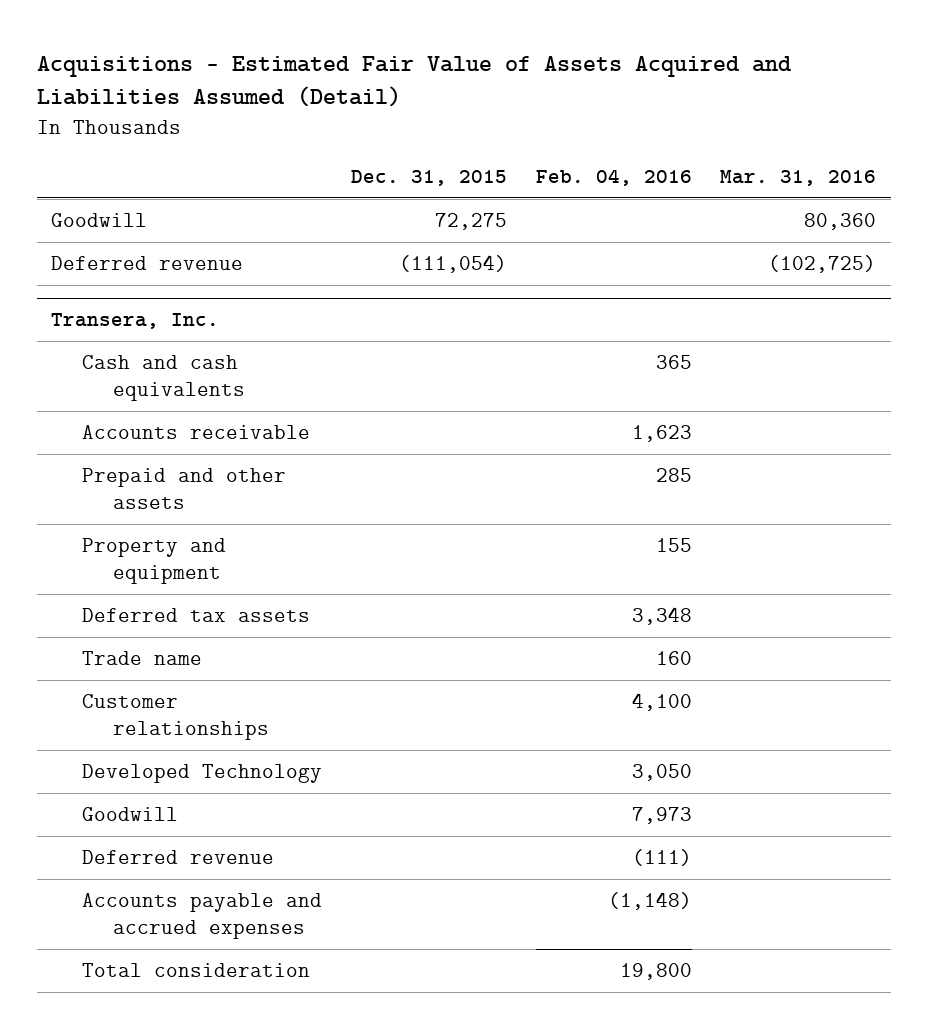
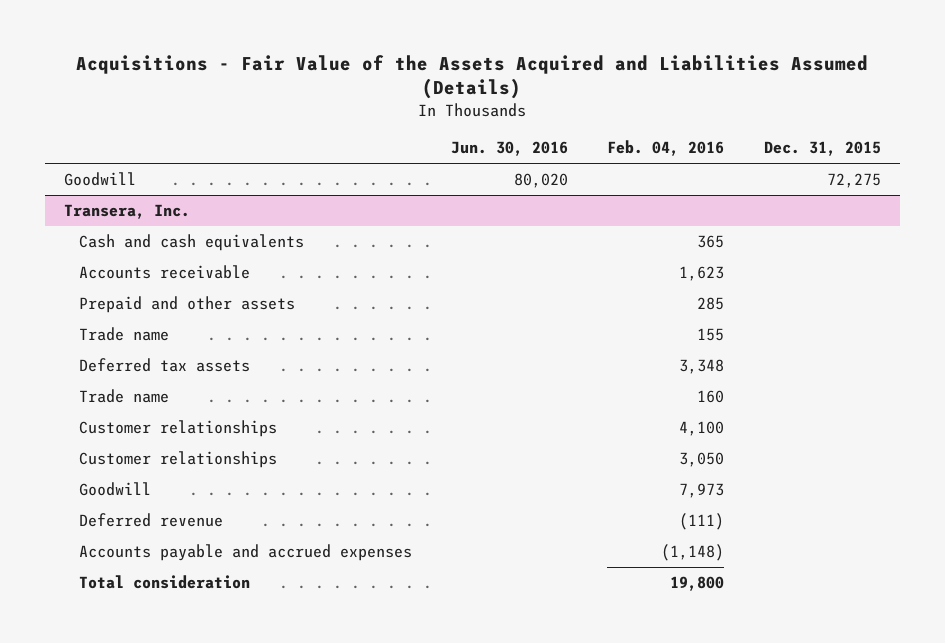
[36,55,792,108] Acquisitions - Estimated Fair Value of Assets Acquired and Liabilities Assumed (Detail) -> [76,54,869,100] Acquisitions - Fair Value of the Assets Acquired and Liabilities Assumed (Details)
[720,170,877,187] Mar. 31, 2016 -> none
none -> [451,141,569,157] Jun. 30, 2016
[51,255,244,270] Deferred revenue -> none
[81,537,226,584] Property and equipment -> [79,327,170,342] Trade name
[81,763,322,783] Developed Technology -> [79,451,278,469] Customer relationships

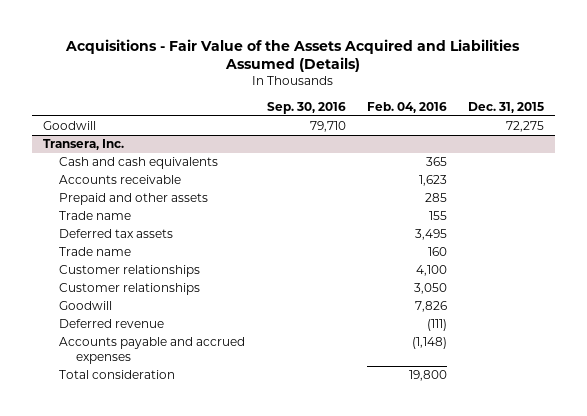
[451,141,569,157] Jun. 30, 2016 -> none
none -> [266,101,346,114] Sep. 30, 2016
[679,359,725,375] 3,348 -> [414,229,447,241] 3,495
[679,483,725,499] 7,973 -> [414,301,447,313] 7,826

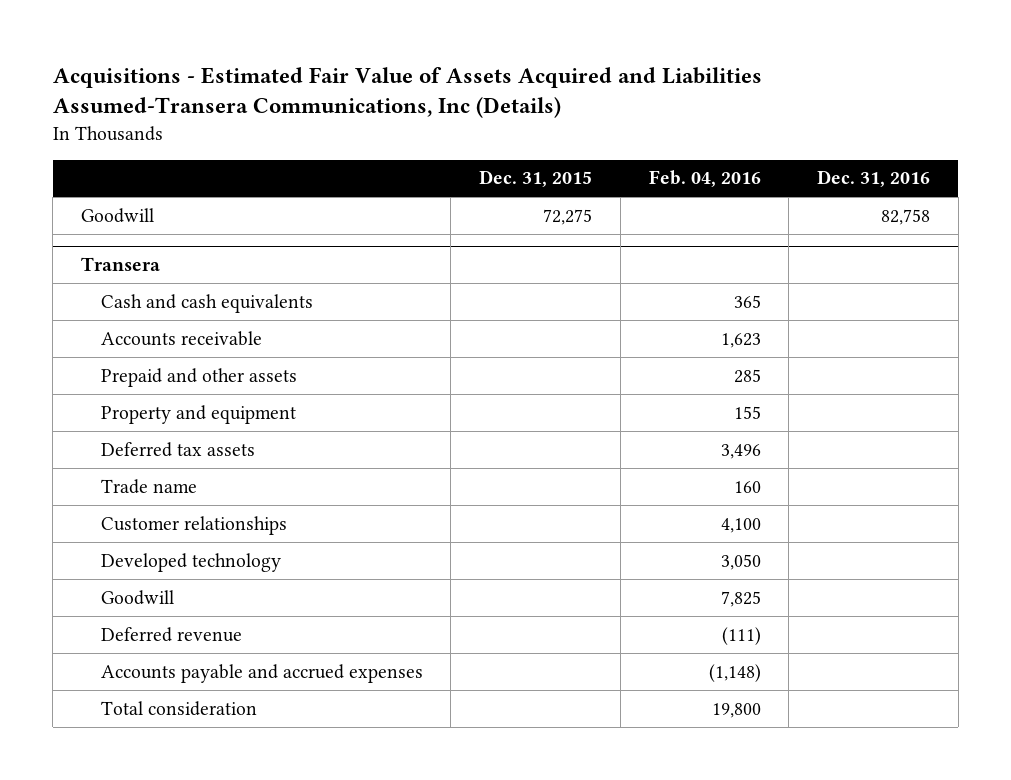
[65,38,521,73] Acquisitions - Fair Value of the Assets Acquired and Liabilities Assumed (Details) -> [52,67,762,119] Acquisitions - Estimated Fair Value of Assets Acquired and Liabilities Assumed-Transera Communications, Inc (Details)
[266,101,346,114] Sep. 30, 2016 -> none
none -> [817,170,931,188] Dec. 31, 2016
[42,139,124,151] Transera, Inc. -> [80,257,160,272] Transera
[59,211,132,221] Trade name -> [100,404,296,424] Property and equipment
[414,229,447,241] 3,495 -> [720,443,761,459] 3,496
[59,283,201,296] Customer relationships -> [100,552,281,572] Developed technology
[414,301,447,313] 7,826 -> [720,590,761,607] 7,825

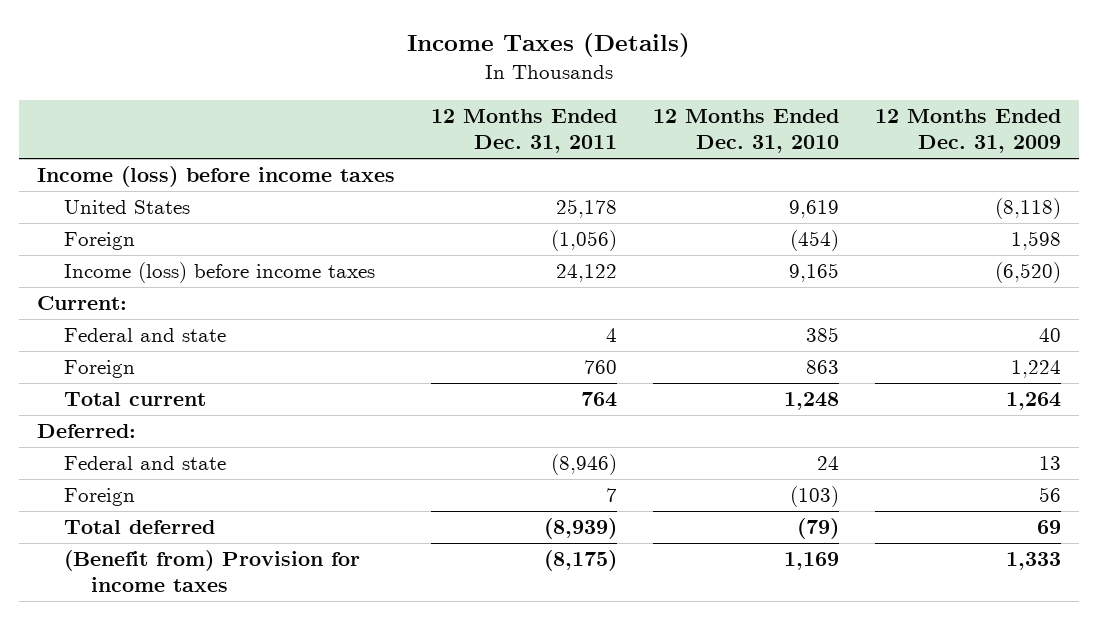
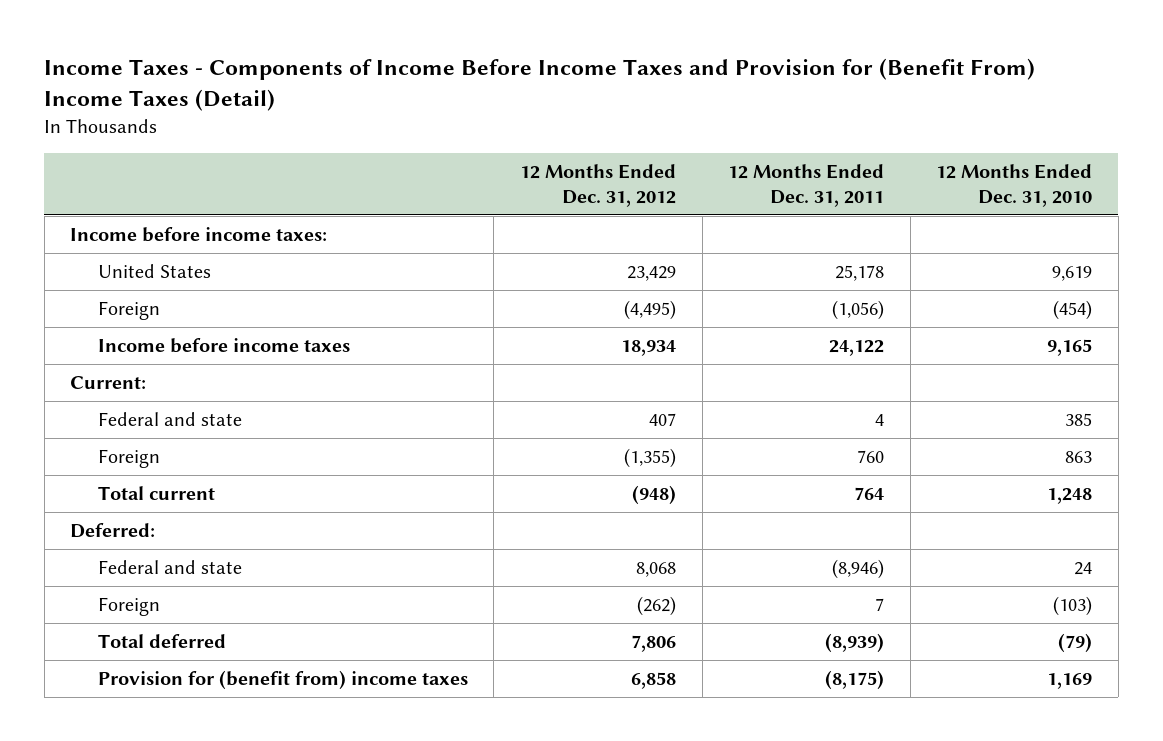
[406,33,690,58] Income Taxes (Details) -> [44,58,1036,112] Income Taxes - Components of Income Before Income Taxes and Provision for (Benefit From) Income Taxes (Detail)
[874,109,1061,154] 12 Months Ended Dec. 31, 2009 -> none
none -> [520,164,677,207] 12 Months Ended Dec. 31, 2012
[36,166,395,188] Income (loss) before income taxes -> [70,226,328,242] Income before income taxes:
[63,262,375,284] Income (loss) before income taxes -> [97,337,350,353] Income before income taxes
[63,550,360,593] (Benefit from) Provision for income taxes -> [97,669,468,690] Provision for (benefit from) income taxes

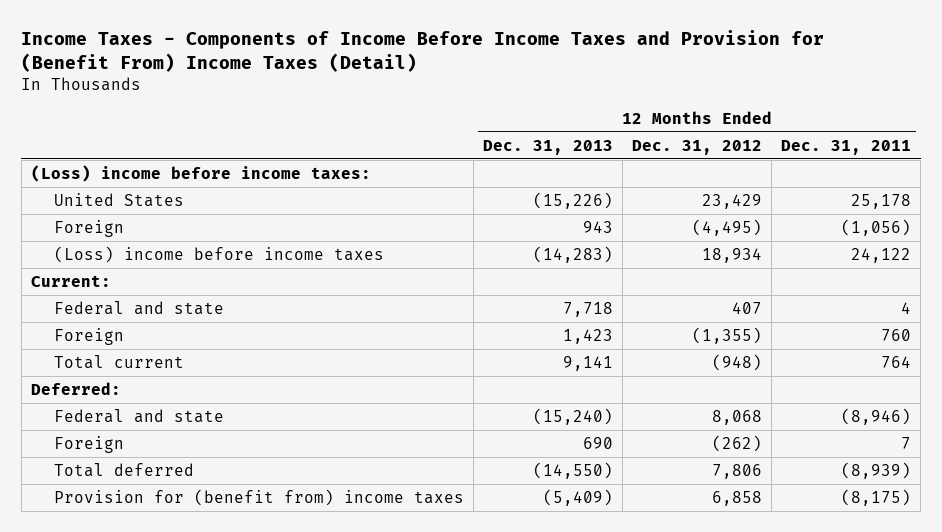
[936,164,1093,207] 12 Months Ended Dec. 31, 2010 -> none
none -> [483,139,614,155] Dec. 31, 2013
[70,226,328,242] Income before income taxes: -> [30,164,371,182] (Loss) income before income taxes:
[97,337,350,353] Income before income taxes -> [54,245,385,263] (Loss) income before income taxes

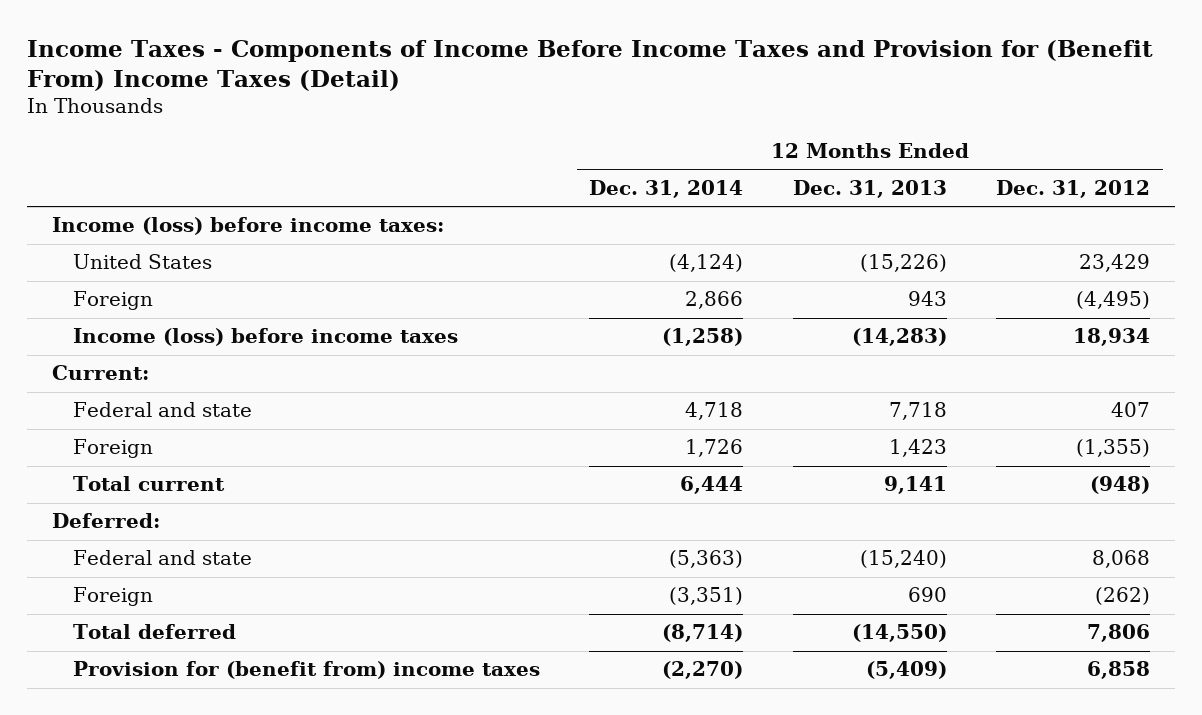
[781,139,912,155] Dec. 31, 2011 -> none
none -> [589,179,744,198] Dec. 31, 2014
[30,164,371,182] (Loss) income before income taxes: -> [51,217,444,236] Income (loss) before income taxes:
[54,245,385,263] (Loss) income before income taxes -> [72,328,458,347] Income (loss) before income taxes

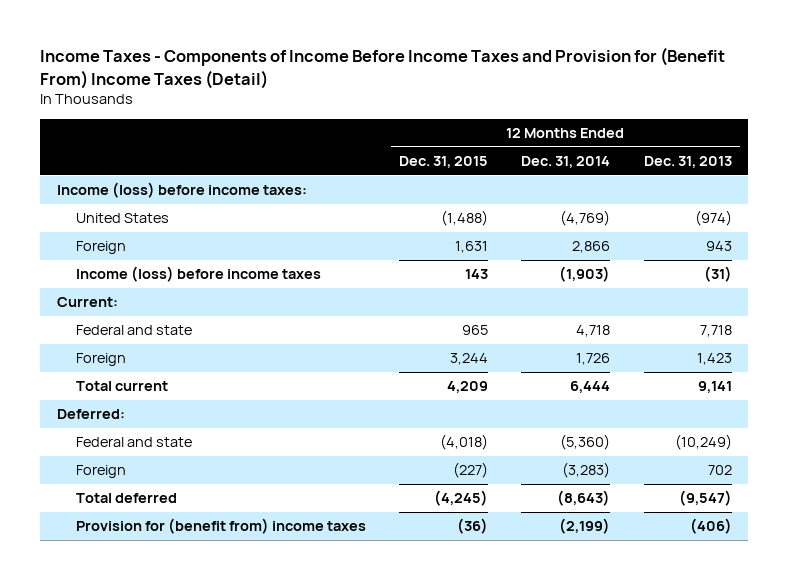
[996,179,1151,198] Dec. 31, 2012 -> none
none -> [399,156,489,169] Dec. 31, 2015
[669,254,744,273] (4,124) -> [560,210,611,227] (4,769)
[859,254,947,273] (15,226) -> [694,210,732,227] (974)
[662,328,744,347] (1,258) -> [559,266,611,283] (1,903)
[851,328,947,347] (14,283) -> [703,266,732,283] (31)
[669,550,744,569] (5,363) -> [560,434,611,451] (5,360)
[859,550,947,569] (15,240) -> [674,434,732,451] (10,249)
[669,587,744,606] (3,351) -> [562,462,611,479] (3,283)
[907,587,947,603] 690 -> [707,465,732,476] 702
[662,624,744,643] (8,714) -> [557,490,611,507] (8,643)
[851,624,947,643] (14,550) -> [678,490,732,507] (9,547)
[662,661,744,680] (2,270) -> [559,518,611,535] (2,199)
[865,661,947,680] (5,409) -> [689,518,732,535] (406)

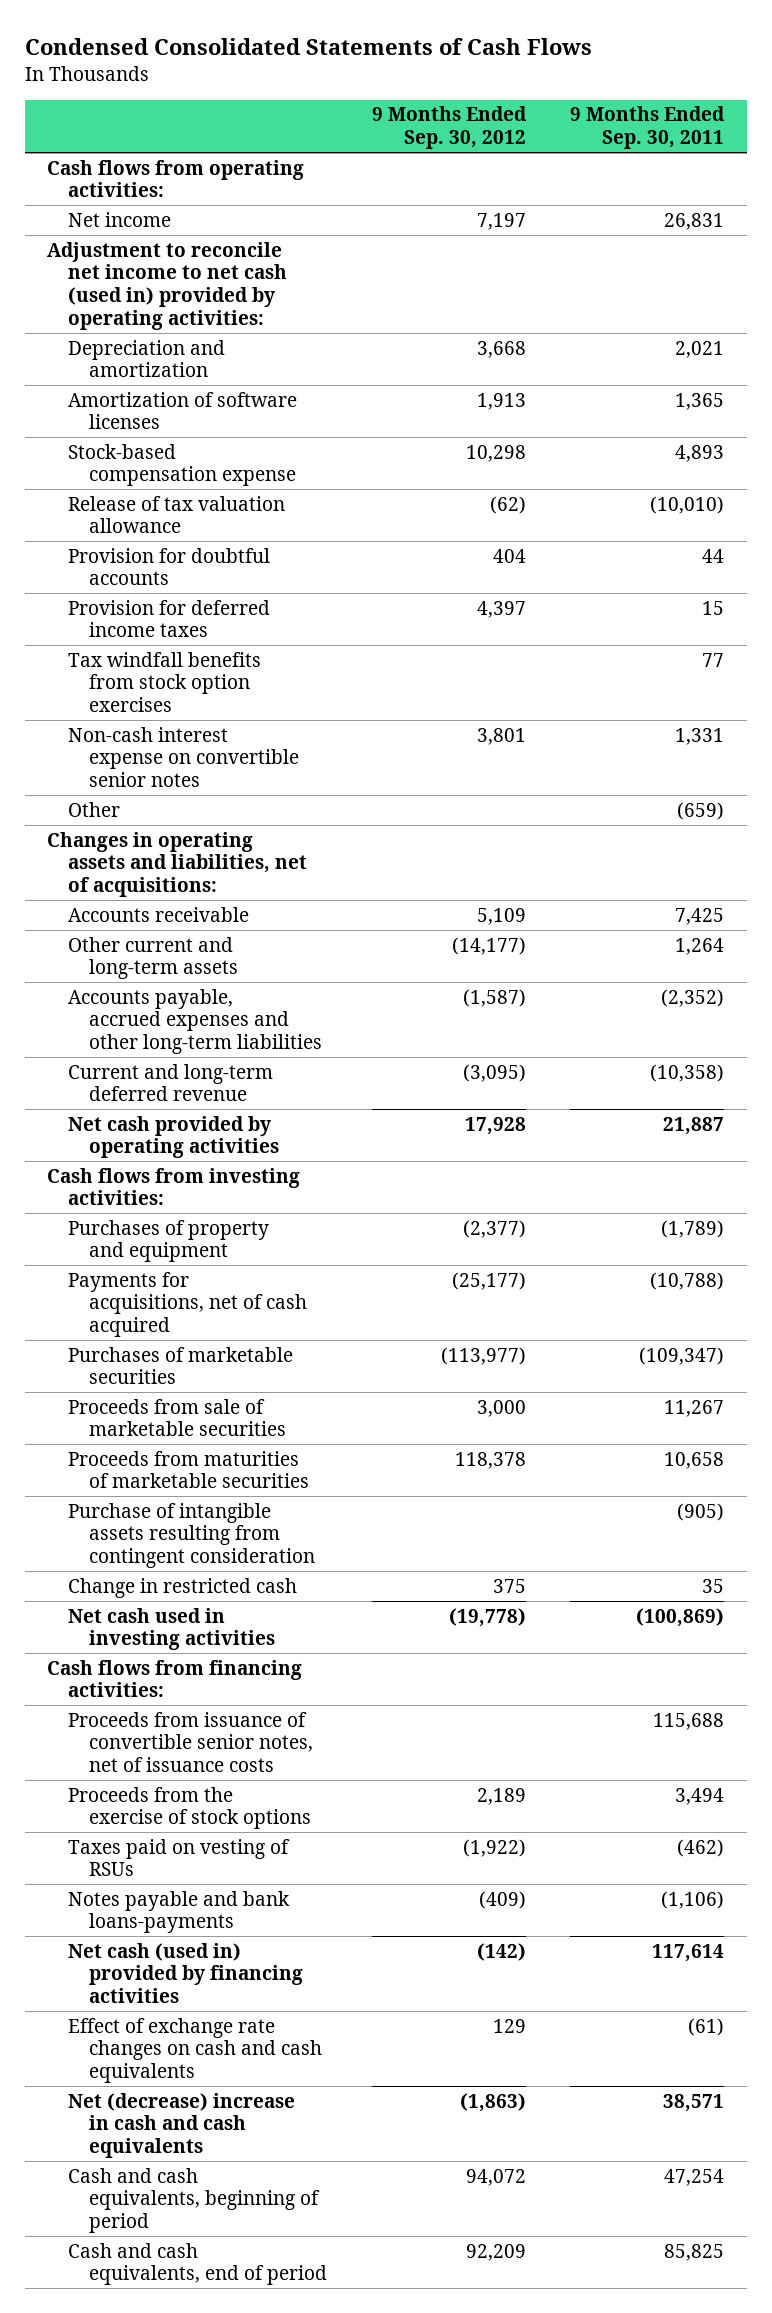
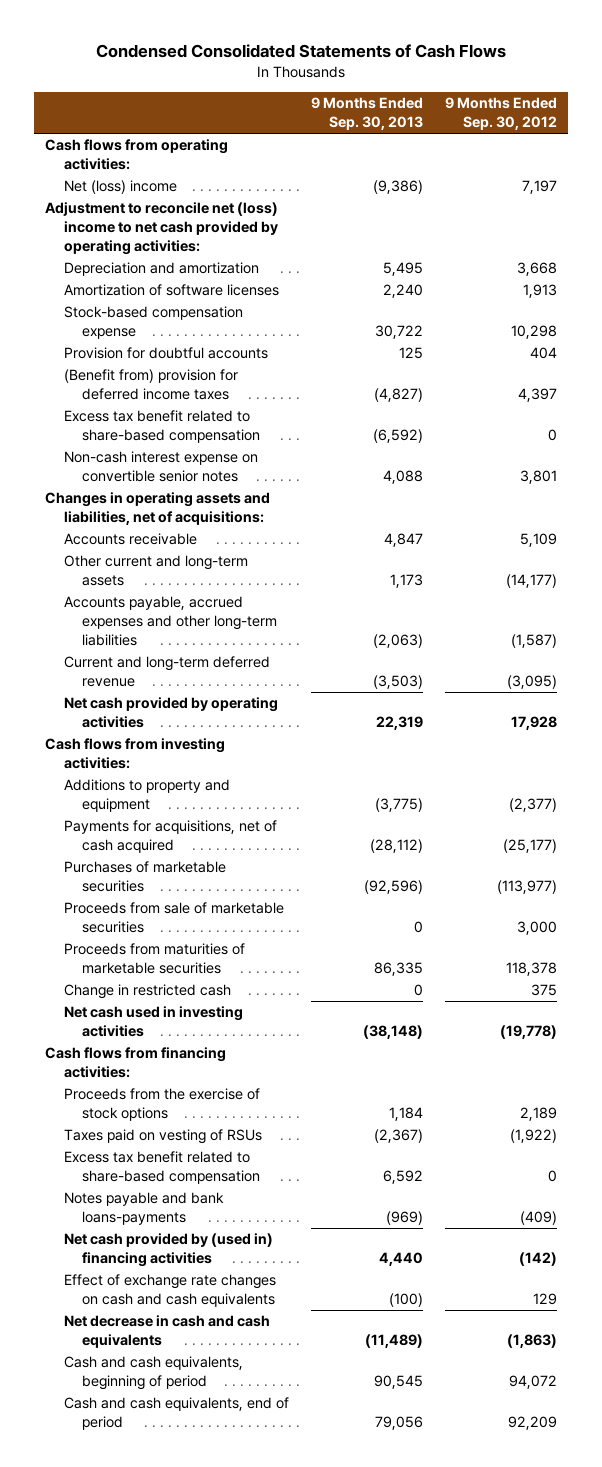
[570,106,726,150] 9 Months Ended Sep. 30, 2011 -> none
none -> [310,97,423,131] 9 Months Ended Sep. 30, 2013
[68,211,172,227] Net income -> [63,180,177,195] Net (loss) income
[47,241,288,331] Adjustment to reconcile net income to net cash (used in) provided by operating activities: -> [45,202,279,256] Adjustment to reconcile net (loss) income to net cash provided by operating activities:
[68,495,286,534] Release of tax valuation allowance -> none
[68,651,262,713] Tax windfall benefits from stock option exercises -> none
[68,599,271,638] Provision for deferred income taxes -> [63,369,238,401] (Benefit from) provision for deferred income taxes
none -> [63,410,261,444] Excess tax benefit related to share-based compensation
[68,801,121,817] Other -> none
[68,1219,270,1263] Purchases of property and equipment -> [63,779,230,813] Additions to property and equipment
[68,1502,316,1569] Purchase of intangible assets resulting from contingent consideration -> none
[68,1711,314,1773] Proceeds from issuance of convertible senior notes, net of issuance costs -> none
none -> [63,1151,261,1185] Excess tax benefit related to share-based compensation
[68,1942,304,2004] Net cash (used in) provided by financing activities -> [63,1233,273,1268] Net cash provided by (used in) financing activities
[68,2092,296,2159] Net (decrease) increase in cash and cash equivalents -> [63,1315,270,1349] Net decrease in cash and cash equivalents

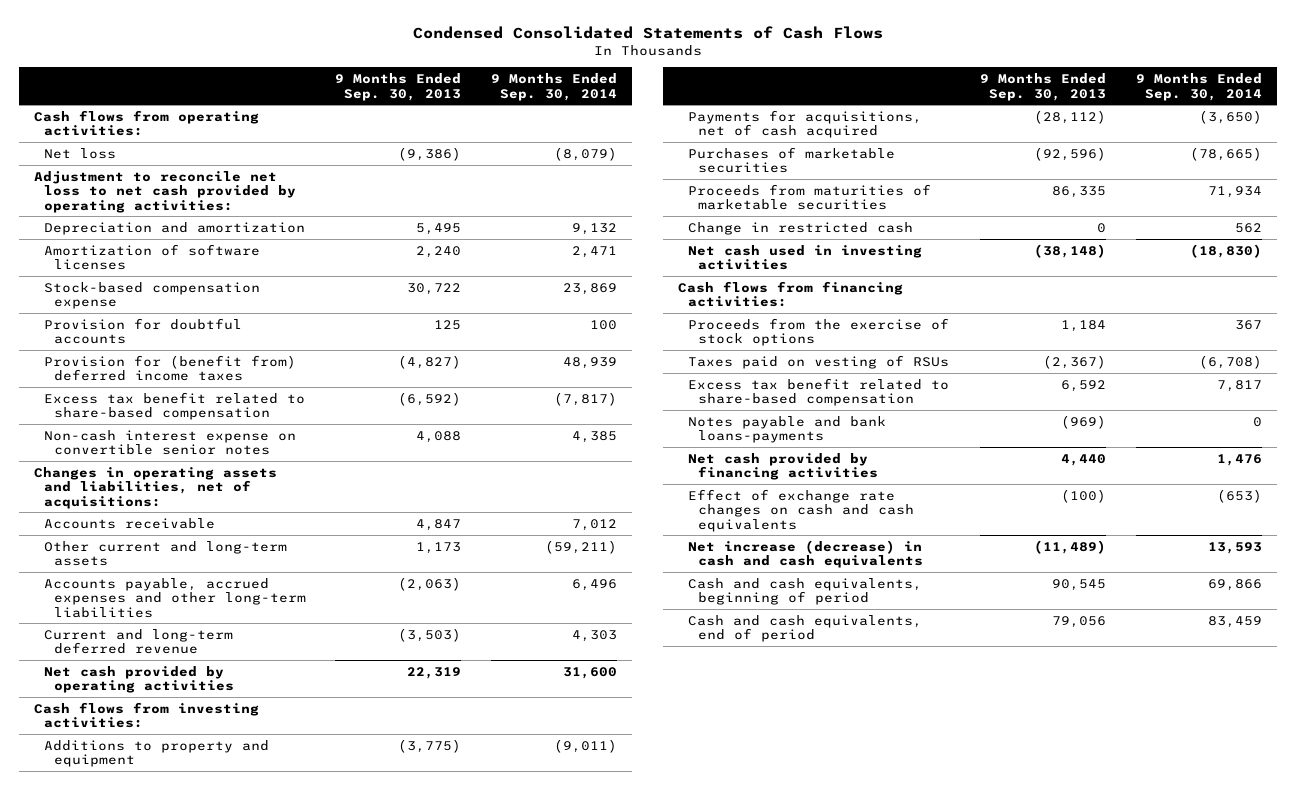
[444,97,557,131] 9 Months Ended Sep. 30, 2012 -> none
none -> [491,73,618,101] 9 Months Ended Sep. 30, 2014
[63,180,177,195] Net (loss) income -> [43,147,116,159] Net loss
[45,202,279,256] Adjustment to reconcile net (loss) income to net cash provided by operating activities: -> [33,170,296,213] Adjustment to reconcile net loss to net cash provided by operating activities:
[63,369,238,401] (Benefit from) provision for deferred income taxes -> [43,354,296,382] Provision for (benefit from) deferred income taxes
[63,902,284,934] Proceeds from sale of marketable securities -> none
[63,1233,273,1268] Net cash provided by (used in) financing activities -> [688,452,879,481] Net cash provided by financing activities
[63,1315,270,1349] Net decrease in cash and cash equivalents -> [688,539,924,569] Net increase (decrease) in cash and cash equivalents

